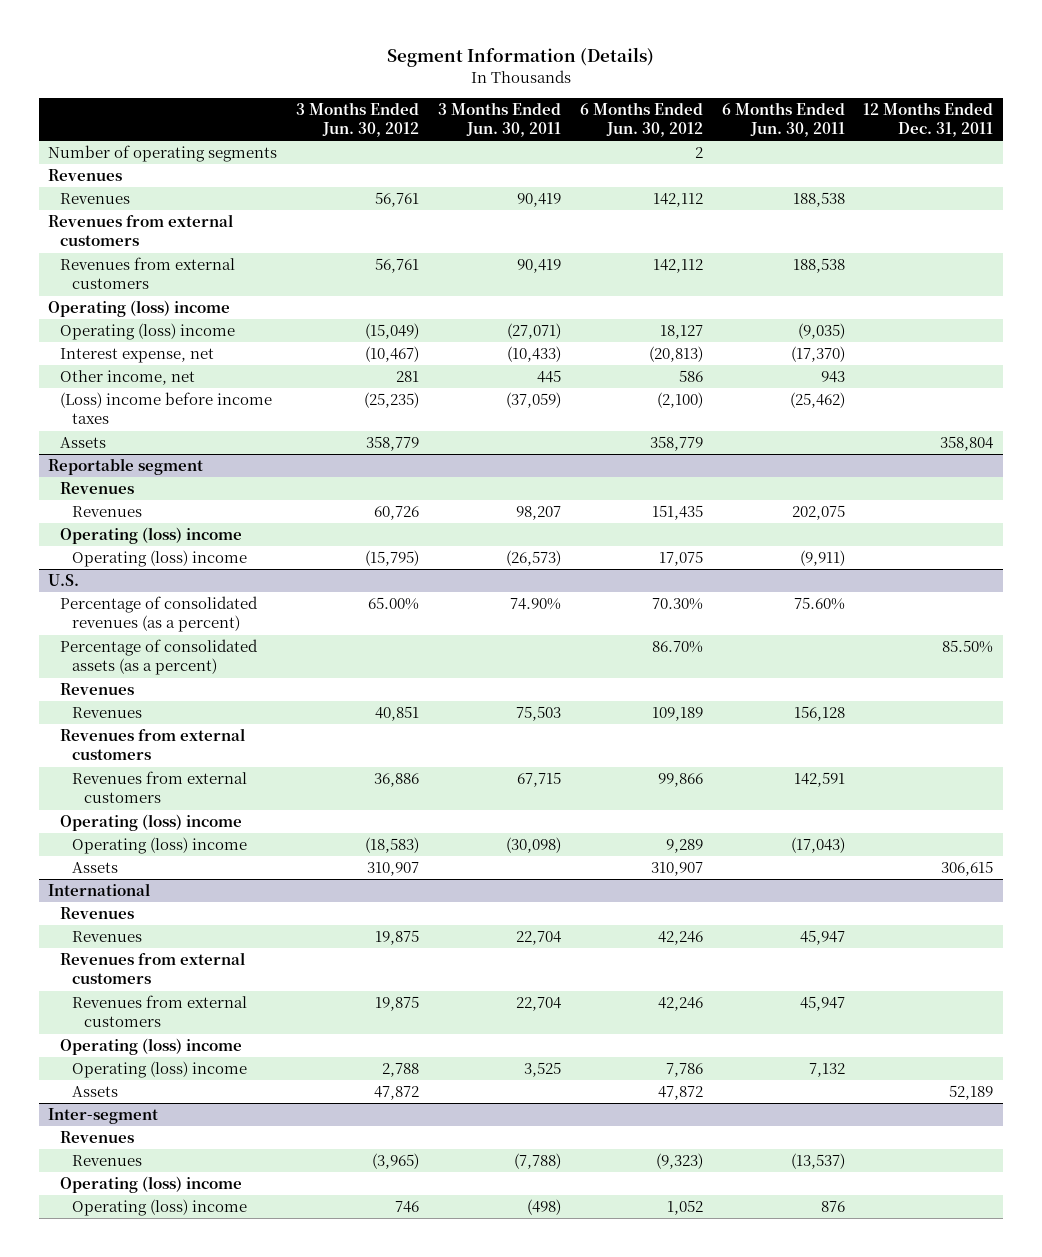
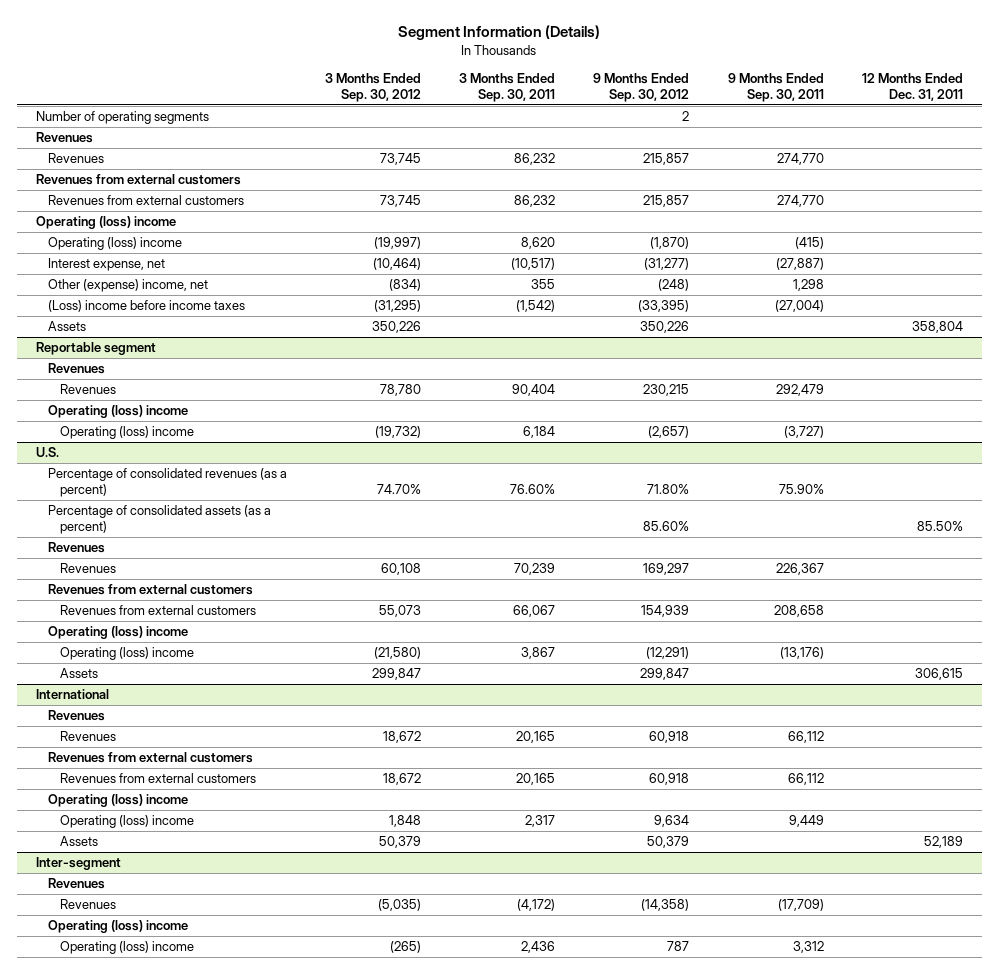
[296,101,420,137] 3 Months Ended Jun. 30, 2012 -> none
[437,101,561,137] 3 Months Ended Jun. 30, 2011 -> none
[579,101,703,137] 6 Months Ended Jun. 30, 2012 -> none
[721,101,845,137] 6 Months Ended Jun. 30, 2011 -> none
none -> [325,73,422,103] 3 Months Ended Sep. 30, 2012
none -> [459,73,556,103] 3 Months Ended Sep. 30, 2011
none -> [593,73,690,103] 9 Months Ended Sep. 30, 2012
none -> [727,73,824,103] 9 Months Ended Sep. 30, 2011
[60,370,196,386] Other income, net -> [48,279,209,293] Other (expense) income, net

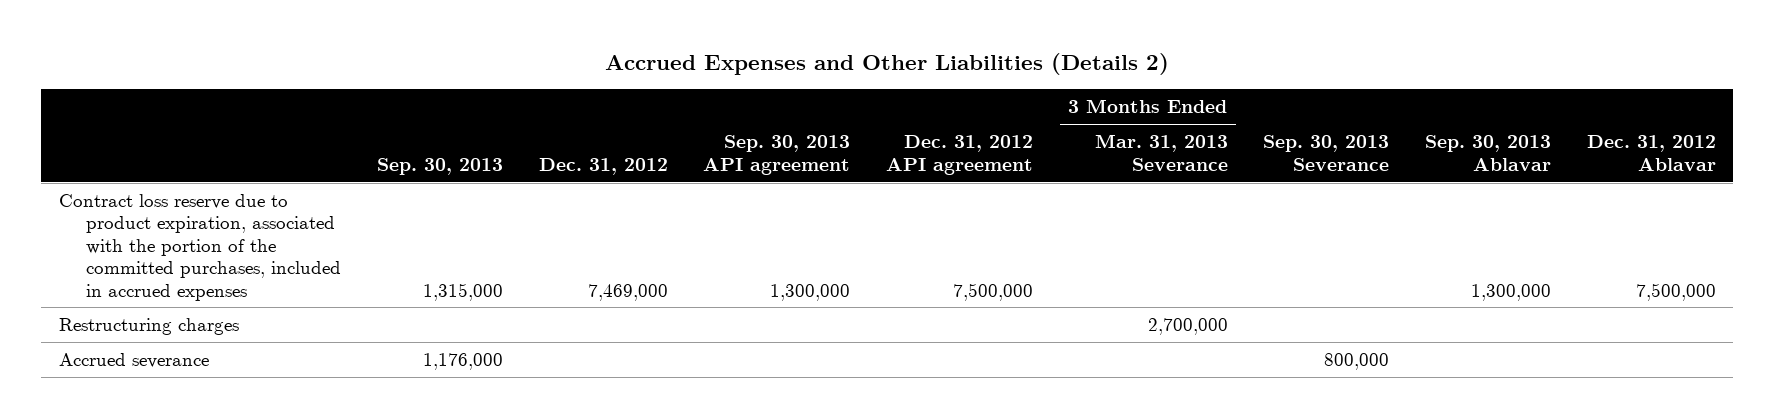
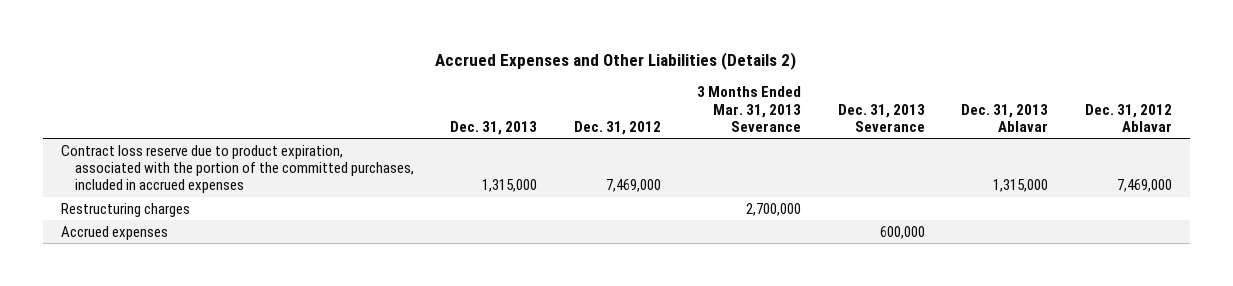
[376,157,503,175] Sep. 30, 2013 -> none
[703,135,851,175] Sep. 30, 2013 API agreement -> none
[885,135,1033,175] Dec. 31, 2012 API agreement -> none
[1263,135,1390,171] Sep. 30, 2013 Severance -> none
[1424,135,1551,171] Sep. 30, 2013 Ablavar -> none
none -> [450,121,538,136] Dec. 31, 2013
none -> [837,103,925,133] Dec. 31, 2013 Severance
none -> [961,103,1049,133] Dec. 31, 2013 Ablavar
[1635,282,1716,301] 7,500,000 -> [1116,179,1172,193] 7,469,000
[58,352,209,368] Accrued severance -> [61,225,169,240] Accrued expenses

